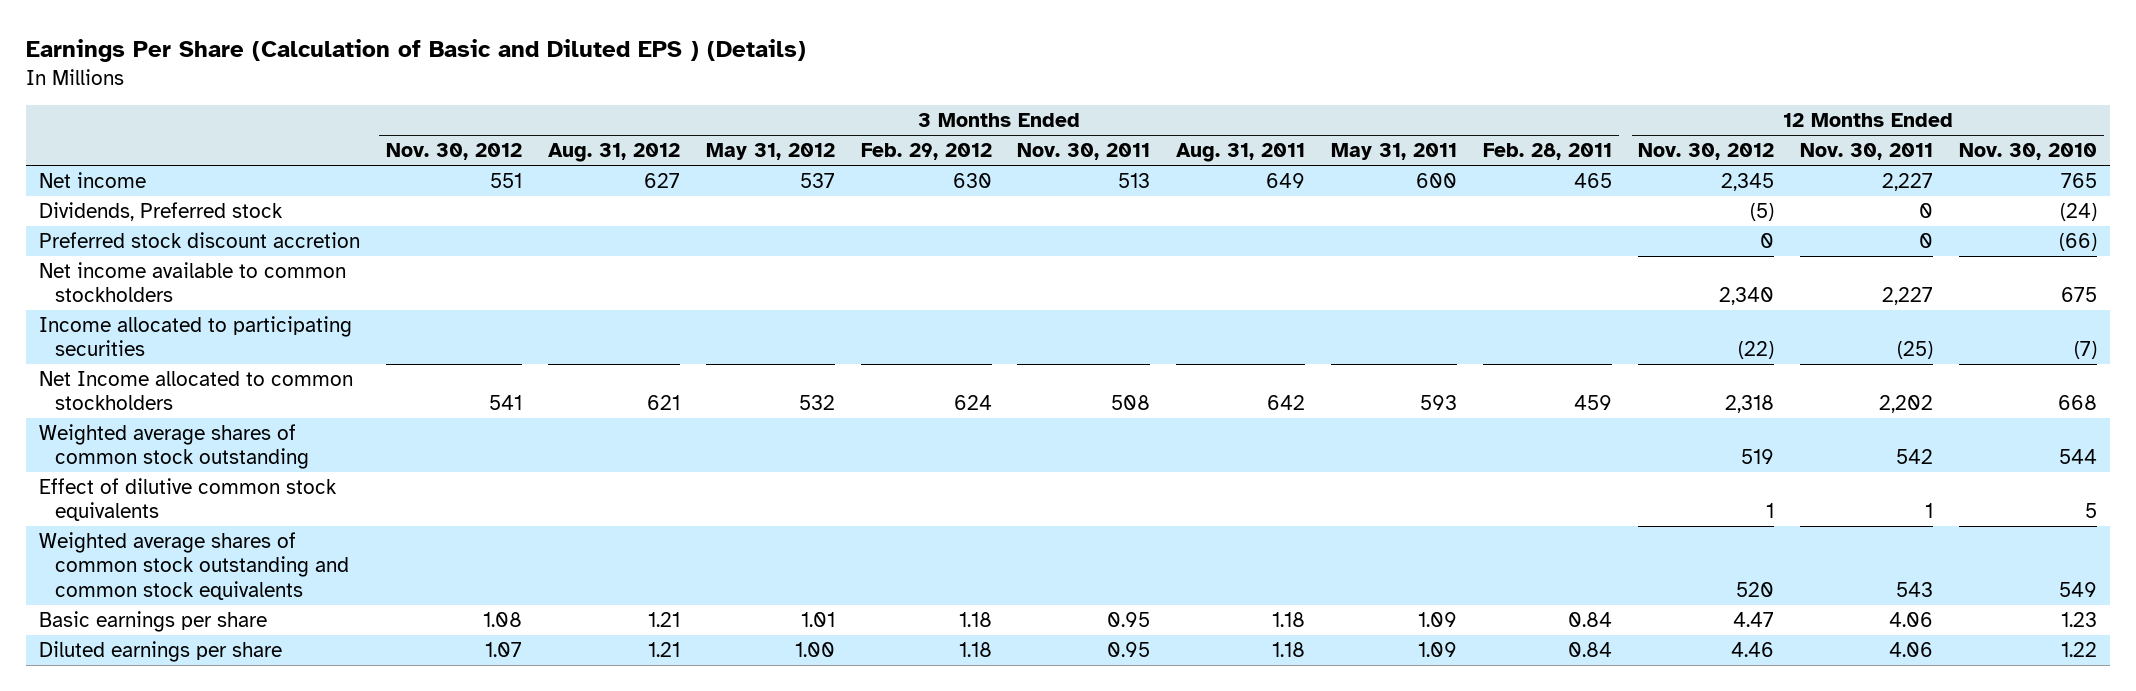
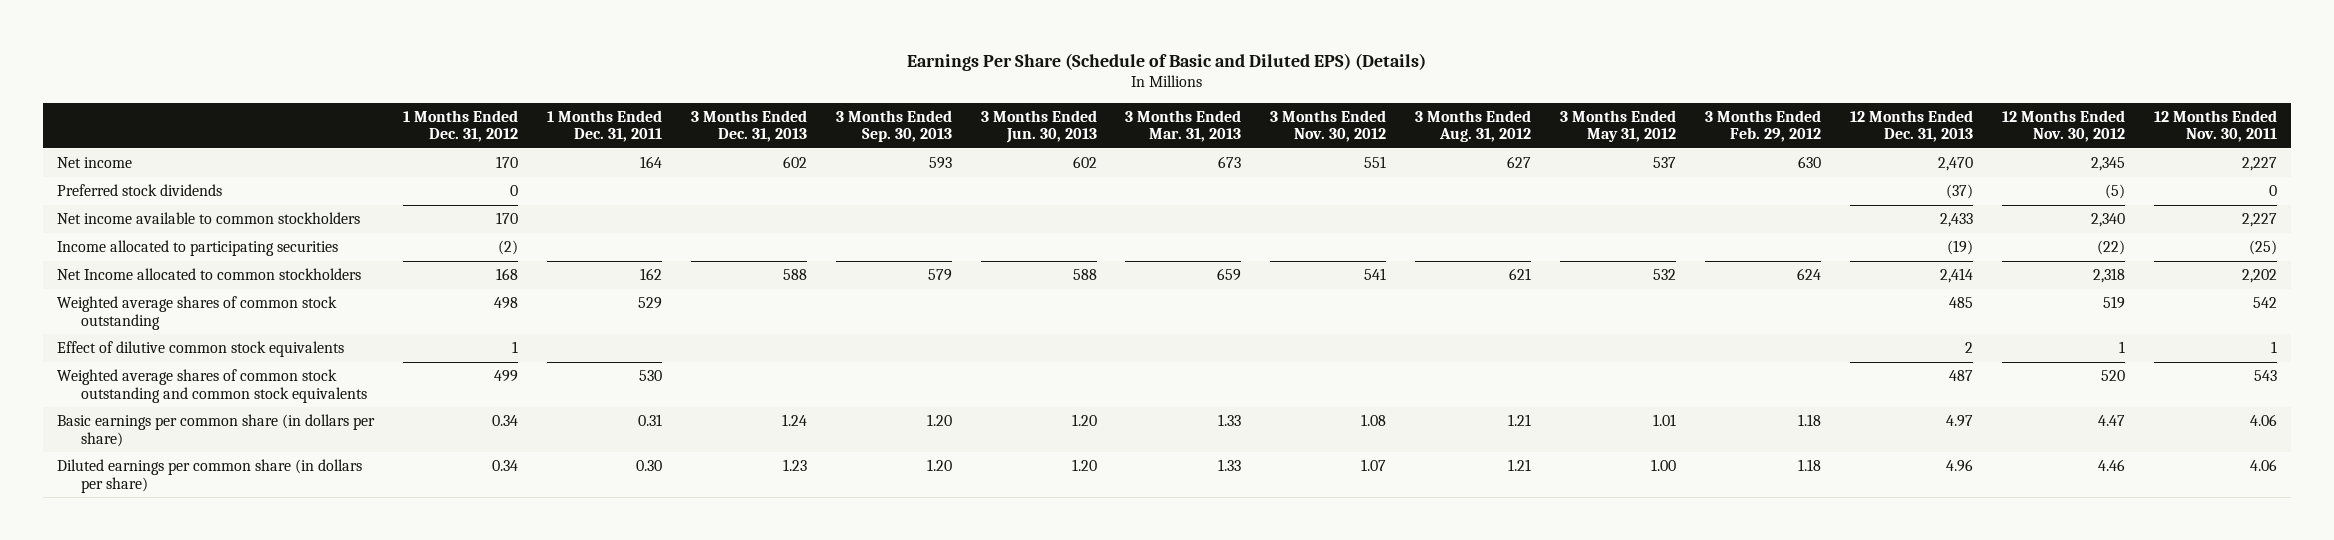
[25,39,806,63] Earnings Per Share (Calculation of Basic and Diluted EPS ) (Details) -> [906,52,1426,71] Earnings Per Share (Schedule of Basic and Diluted EPS) (Details)
[1017,143,1151,161] Nov. 30, 2011 -> none
[1176,143,1306,163] Aug. 31, 2011 -> none
[1331,143,1458,161] May 31, 2011 -> none
[1483,143,1613,161] Feb. 28, 2011 -> none
[1959,143,2098,161] Nov. 30, 2010 -> none
none -> [403,109,519,143] 1 Months Ended Dec. 31, 2012
none -> [546,109,662,143] 1 Months Ended Dec. 31, 2011
none -> [690,109,807,143] 3 Months Ended Dec. 31, 2013
none -> [835,109,952,143] 3 Months Ended Sep. 30, 2013
none -> [980,109,1097,144] 3 Months Ended Jun. 30, 2013
none -> [1125,109,1242,143] 3 Months Ended Mar. 31, 2013
none -> [1849,109,1973,143] 12 Months Ended Dec. 31, 2013
[38,231,360,248] Preferred stock discount accretion -> none
[38,201,283,221] Dividends, Preferred stock -> [57,183,223,196] Preferred stock dividends
[38,610,267,632] Basic earnings per share -> [57,413,376,447] Basic earnings per common share (in dollars per share)
[38,640,282,662] Diluted earnings per share -> [57,458,363,493] Diluted earnings per common share (in dollars per share)

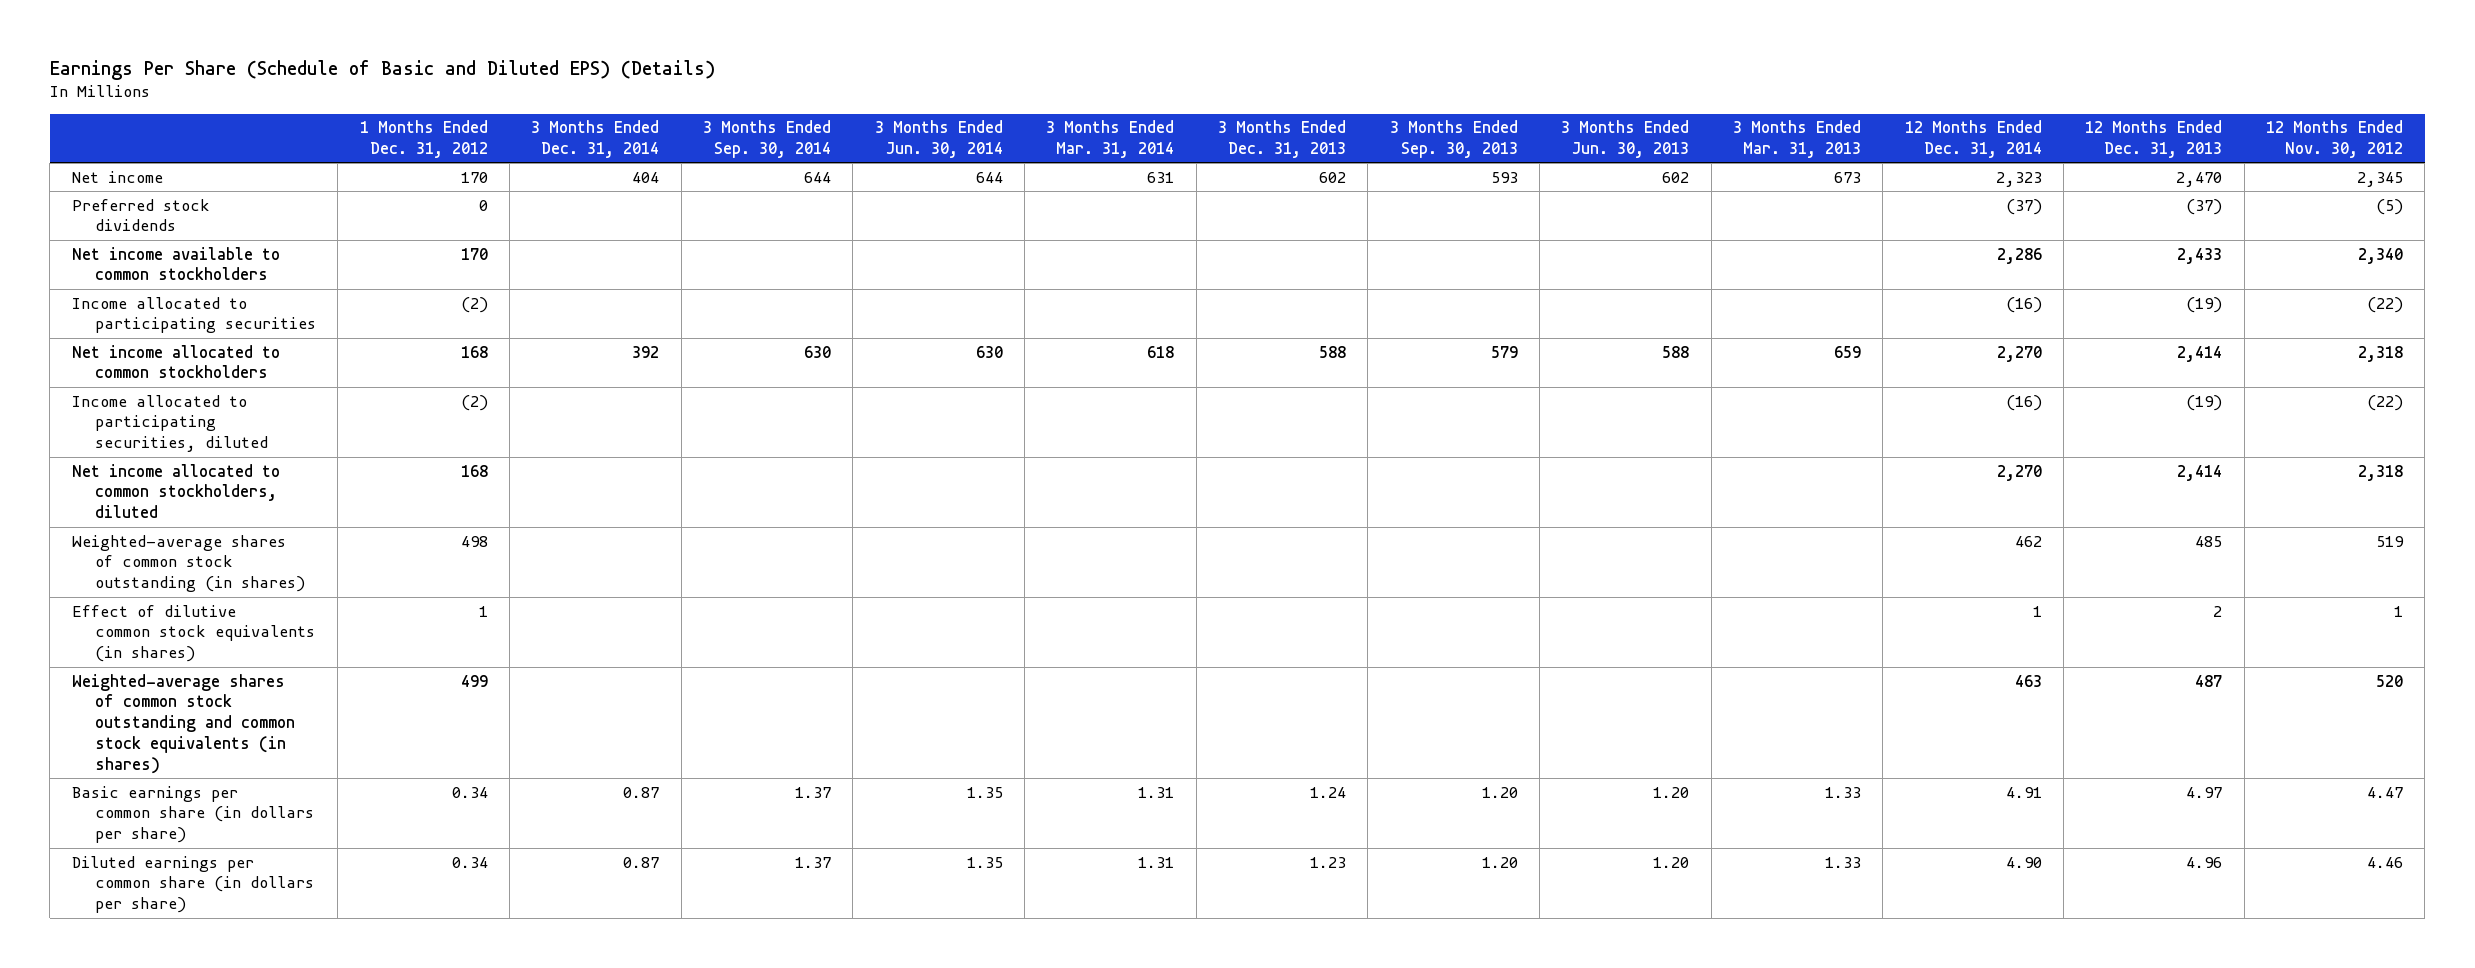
[546,109,662,143] 1 Months Ended Dec. 31, 2011 -> none
[1270,109,1387,143] 3 Months Ended Nov. 30, 2012 -> none
[1415,109,1532,143] 3 Months Ended Aug. 31, 2012 -> none
[1560,109,1677,143] 3 Months Ended May 31, 2012 -> none
[1704,109,1821,143] 3 Months Ended Feb. 29, 2012 -> none
[2153,109,2277,143] 12 Months Ended Nov. 30, 2011 -> none
none -> [531,120,660,159] 3 Months Ended Dec. 31, 2014
none -> [703,120,832,159] 3 Months Ended Sep. 30, 2014
none -> [874,120,1003,159] 3 Months Ended Jun. 30, 2014
none -> [1046,120,1175,159] 3 Months Ended Mar. 31, 2014
none -> [1904,120,2042,159] 12 Months Ended Dec. 31, 2014
[57,267,362,280] Net Income allocated to common stockholders -> [71,344,280,379] Net income allocated to common stockholders
none -> [71,394,269,453] Income allocated to participating securities, diluted
none -> [71,463,280,519] Net income allocated to common stockholders, diluted
[57,295,338,330] Weighted average shares of common stock outstanding -> [71,534,306,593] Weighted-average shares of common stock outstanding (in shares)
[57,340,345,357] Effect of dilutive common stock equivalents -> [71,604,316,663] Effect of dilutive common stock equivalents (in shares)
[57,368,368,403] Weighted average shares of common stock outstanding and common stock equivalents -> [71,673,296,775] Weighted-average shares of common stock outstanding and common stock equivalents (in shares)

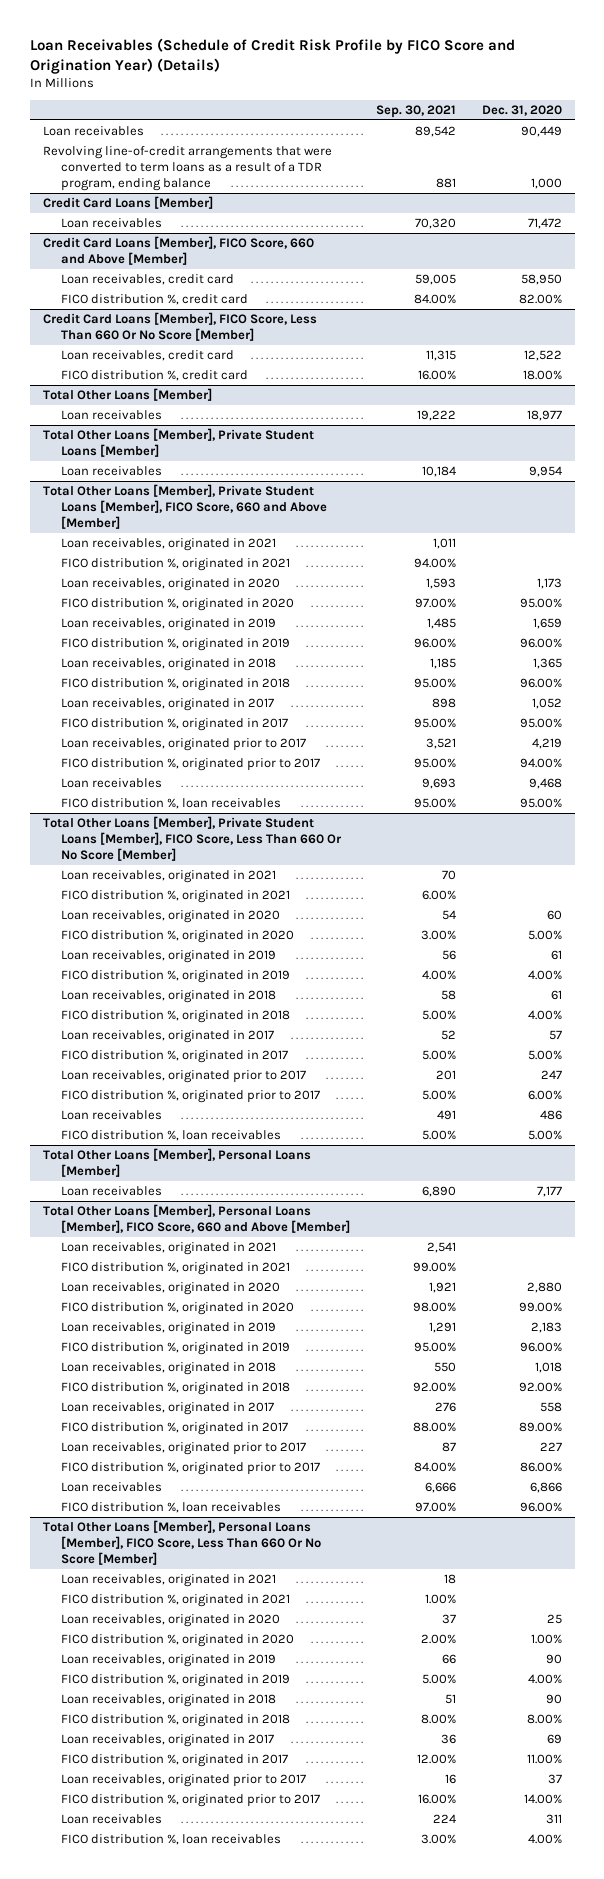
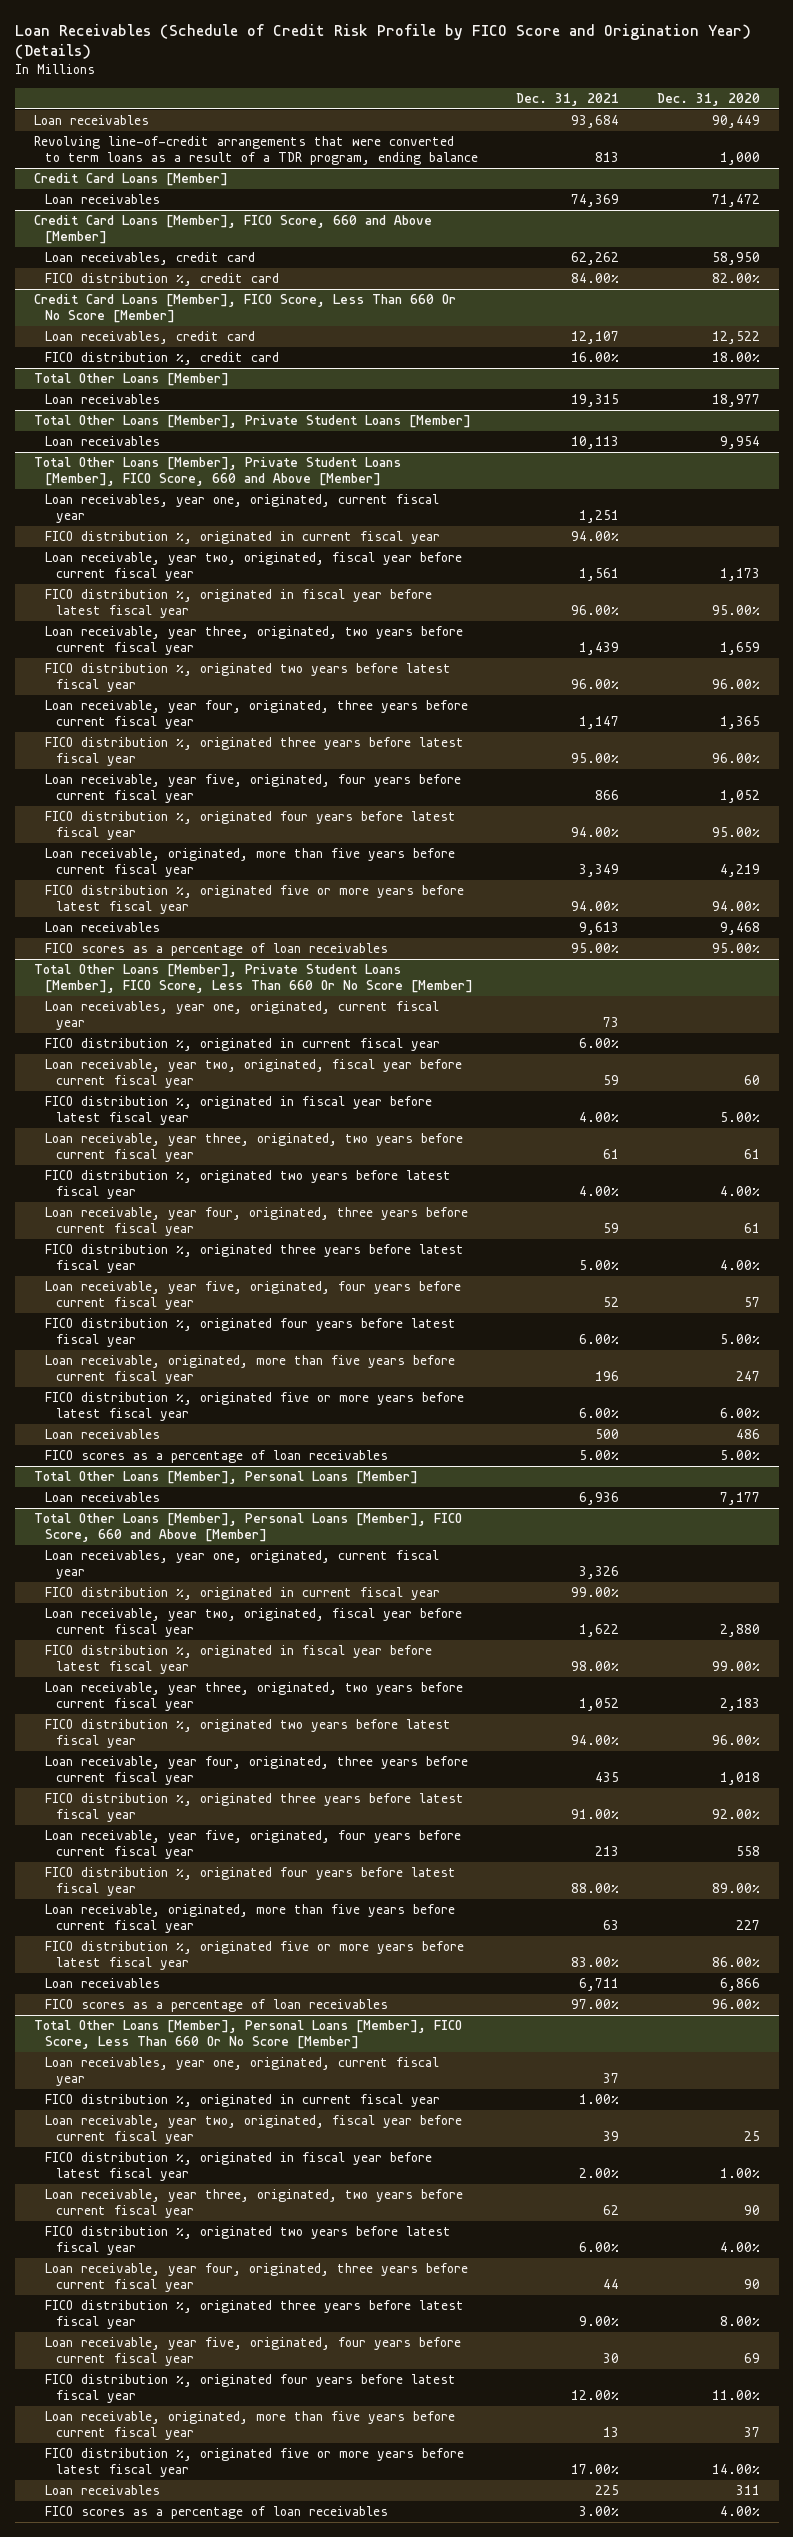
[375,104,456,118] Sep. 30, 2021 -> none
none -> [515,92,619,106] Dec. 31, 2021
[61,538,277,552] Loan receivables, originated in 2021 -> [44,494,439,523] Loan receivables, year one, originated, current fiscal year
[61,558,291,572] FICO distribution %, originated in 2021 -> [44,531,440,545] FICO distribution %, originated in current fiscal year
[61,578,281,592] Loan receivables, originated in 2020 -> [44,552,462,581] Loan receivable, year two, originated, fiscal year before current fiscal year
[61,598,295,612] FICO distribution %, originated in 2020 -> [44,589,432,618] FICO distribution %, originated in fiscal year before latest fiscal year
[61,618,277,632] Loan receivables, originated in 2019 -> [44,626,463,655] Loan receivable, year three, originated, two years before current fiscal year
[61,638,291,652] FICO distribution %, originated in 2019 -> [44,663,451,692] FICO distribution %, originated two years before latest fiscal year
[61,658,277,672] Loan receivables, originated in 2018 -> [44,700,468,729] Loan receivable, year four, originated, three years before current fiscal year
[61,678,291,692] FICO distribution %, originated in 2018 -> [44,737,464,766] FICO distribution %, originated three years before latest fiscal year
[61,698,275,712] Loan receivables, originated in 2017 -> [44,774,461,803] Loan receivable, year five, originated, four years before current fiscal year
[61,718,289,732] FICO distribution %, originated in 2017 -> [44,811,456,840] FICO distribution %, originated four years before latest fiscal year
[61,738,307,752] Loan receivables, originated prior to 2017 -> [44,848,455,877] Loan receivable, originated, more than five years before current fiscal year
[61,758,321,772] FICO distribution %, originated prior to 2017 -> [44,885,464,914] FICO distribution %, originated five or more years before latest fiscal year
[61,798,282,810] FICO distribution %, loan receivables -> [44,943,388,957] FICO scores as a percentage of loan receivables
[61,870,277,884] Loan receivables, originated in 2021 -> [44,1001,439,1030] Loan receivables, year one, originated, current fiscal year
[61,890,291,904] FICO distribution %, originated in 2021 -> [44,1038,440,1052] FICO distribution %, originated in current fiscal year
[61,910,281,924] Loan receivables, originated in 2020 -> [44,1059,462,1088] Loan receivable, year two, originated, fiscal year before current fiscal year
[61,930,295,944] FICO distribution %, originated in 2020 -> [44,1096,432,1125] FICO distribution %, originated in fiscal year before latest fiscal year
[61,950,277,964] Loan receivables, originated in 2019 -> [44,1133,463,1162] Loan receivable, year three, originated, two years before current fiscal year
[61,970,291,984] FICO distribution %, originated in 2019 -> [44,1170,451,1199] FICO distribution %, originated two years before latest fiscal year
[61,990,277,1004] Loan receivables, originated in 2018 -> [44,1207,468,1236] Loan receivable, year four, originated, three years before current fiscal year
[61,1010,291,1024] FICO distribution %, originated in 2018 -> [44,1244,464,1273] FICO distribution %, originated three years before latest fiscal year
[61,1030,275,1044] Loan receivables, originated in 2017 -> [44,1281,461,1310] Loan receivable, year five, originated, four years before current fiscal year
[61,1050,289,1064] FICO distribution %, originated in 2017 -> [44,1318,456,1347] FICO distribution %, originated four years before latest fiscal year
[61,1070,307,1084] Loan receivables, originated prior to 2017 -> [44,1355,455,1384] Loan receivable, originated, more than five years before current fiscal year
[61,1090,321,1104] FICO distribution %, originated prior to 2017 -> [44,1392,464,1421] FICO distribution %, originated five or more years before latest fiscal year
[61,1130,282,1142] FICO distribution %, loan receivables -> [44,1450,388,1464] FICO scores as a percentage of loan receivables
[61,1242,277,1256] Loan receivables, originated in 2021 -> [44,1550,439,1579] Loan receivables, year one, originated, current fiscal year
[61,1262,291,1276] FICO distribution %, originated in 2021 -> [44,1587,440,1601] FICO distribution %, originated in current fiscal year
[61,1282,281,1296] Loan receivables, originated in 2020 -> [44,1608,462,1637] Loan receivable, year two, originated, fiscal year before current fiscal year
[61,1302,295,1316] FICO distribution %, originated in 2020 -> [44,1645,432,1674] FICO distribution %, originated in fiscal year before latest fiscal year
[61,1322,277,1336] Loan receivables, originated in 2019 -> [44,1682,463,1711] Loan receivable, year three, originated, two years before current fiscal year
[61,1342,291,1356] FICO distribution %, originated in 2019 -> [44,1719,451,1748] FICO distribution %, originated two years before latest fiscal year
[61,1362,277,1376] Loan receivables, originated in 2018 -> [44,1756,468,1785] Loan receivable, year four, originated, three years before current fiscal year
[61,1382,291,1396] FICO distribution %, originated in 2018 -> [44,1793,464,1822] FICO distribution %, originated three years before latest fiscal year
[61,1402,275,1416] Loan receivables, originated in 2017 -> [44,1830,461,1859] Loan receivable, year five, originated, four years before current fiscal year
[61,1422,289,1436] FICO distribution %, originated in 2017 -> [44,1867,456,1896] FICO distribution %, originated four years before latest fiscal year
[61,1442,307,1456] Loan receivables, originated prior to 2017 -> [44,1904,455,1933] Loan receivable, originated, more than five years before current fiscal year
[61,1462,321,1476] FICO distribution %, originated prior to 2017 -> [44,1941,464,1970] FICO distribution %, originated five or more years before latest fiscal year
[61,1502,282,1514] FICO distribution %, loan receivables -> [44,1999,388,2013] FICO scores as a percentage of loan receivables
[61,1574,277,1588] Loan receivables, originated in 2021 -> [44,2057,439,2086] Loan receivables, year one, originated, current fiscal year
[61,1594,291,1608] FICO distribution %, originated in 2021 -> [44,2094,440,2108] FICO distribution %, originated in current fiscal year
[61,1614,281,1628] Loan receivables, originated in 2020 -> [44,2115,462,2144] Loan receivable, year two, originated, fiscal year before current fiscal year
[61,1634,295,1648] FICO distribution %, originated in 2020 -> [44,2152,432,2181] FICO distribution %, originated in fiscal year before latest fiscal year
[61,1654,277,1668] Loan receivables, originated in 2019 -> [44,2189,463,2218] Loan receivable, year three, originated, two years before current fiscal year
[61,1674,291,1688] FICO distribution %, originated in 2019 -> [44,2226,451,2255] FICO distribution %, originated two years before latest fiscal year
[61,1694,277,1708] Loan receivables, originated in 2018 -> [44,2263,468,2292] Loan receivable, year four, originated, three years before current fiscal year
[61,1714,291,1728] FICO distribution %, originated in 2018 -> [44,2300,464,2329] FICO distribution %, originated three years before latest fiscal year
[61,1734,275,1748] Loan receivables, originated in 2017 -> [44,2337,461,2366] Loan receivable, year five, originated, four years before current fiscal year
[61,1754,289,1768] FICO distribution %, originated in 2017 -> [44,2374,456,2403] FICO distribution %, originated four years before latest fiscal year
[61,1774,307,1788] Loan receivables, originated prior to 2017 -> [44,2411,455,2440] Loan receivable, originated, more than five years before current fiscal year
[61,1794,321,1808] FICO distribution %, originated prior to 2017 -> [44,2448,464,2477] FICO distribution %, originated five or more years before latest fiscal year
[61,1834,282,1846] FICO distribution %, loan receivables -> [44,2506,388,2520] FICO scores as a percentage of loan receivables

